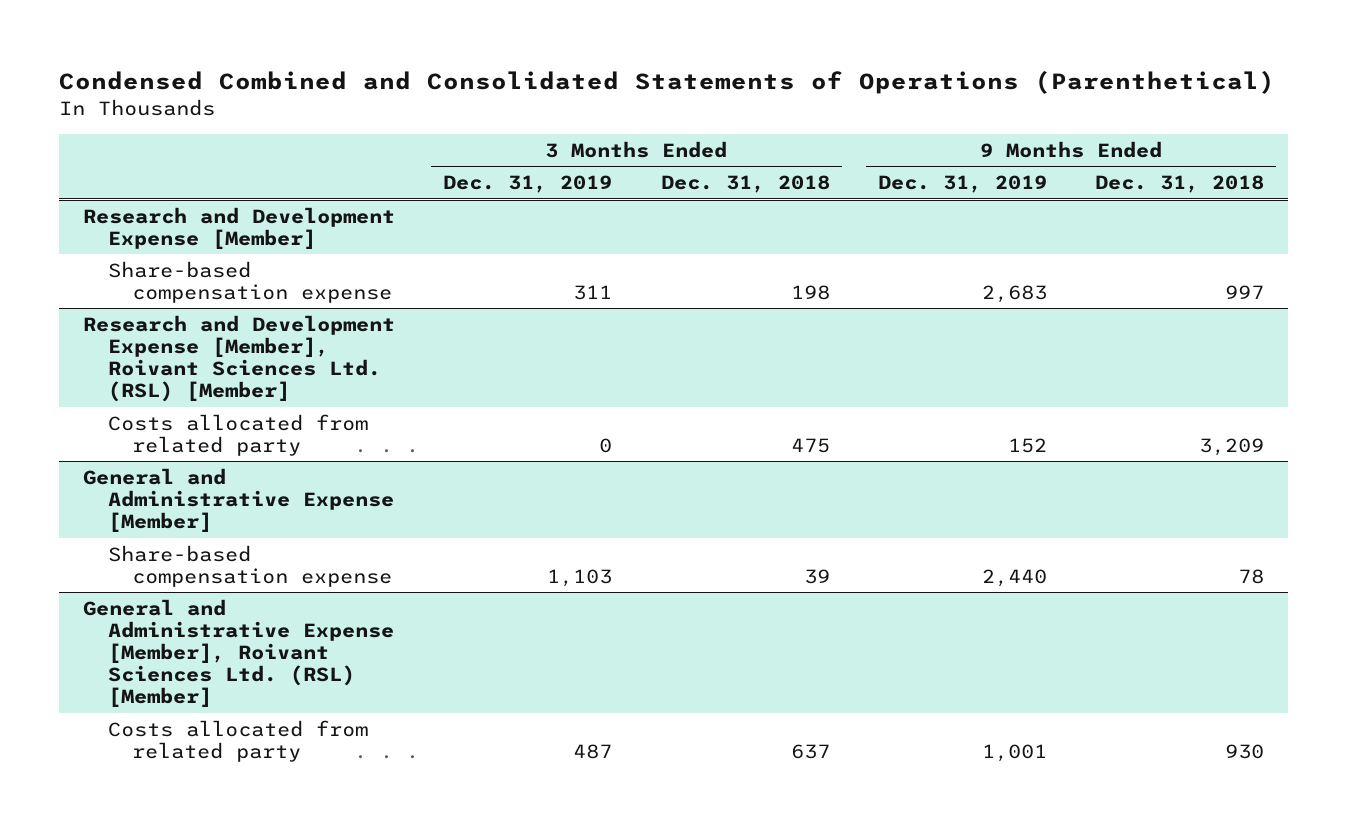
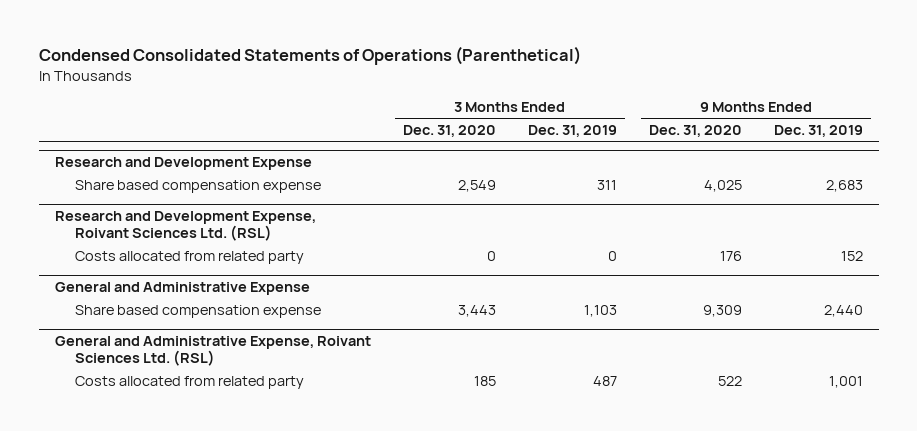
[59,69,1276,94] Condensed Combined and Consolidated Statements of Operations (Parenthetical) -> [38,46,581,66] Condensed Consolidated Statements of Operations (Parenthetical)
[660,175,830,194] Dec. 31, 2018 -> none
[1094,175,1264,194] Dec. 31, 2018 -> none
none -> [402,125,496,138] Dec. 31, 2020
none -> [648,125,742,138] Dec. 31, 2020
[83,206,396,249] Research and Development Expense [Member] -> [54,157,312,171] Research and Development Expense
[107,260,393,303] Share-based compensation expense -> [75,179,322,193] Share based compensation expense
[83,314,396,403] Research and Development Expense [Member], Roivant Sciences Ltd. (RSL) [Member] -> [54,211,316,241] Research and Development Expense, Roivant Sciences Ltd. (RSL)
[83,467,394,532] General and Administrative Expense [Member] -> [54,282,310,296] General and Administrative Expense
[107,544,393,587] Share-based compensation expense -> [75,304,322,318] Share based compensation expense
[83,598,394,708] General and Administrative Expense [Member], Roivant Sciences Ltd. (RSL) [Member] -> [54,336,371,366] General and Administrative Expense, Roivant Sciences Ltd. (RSL)

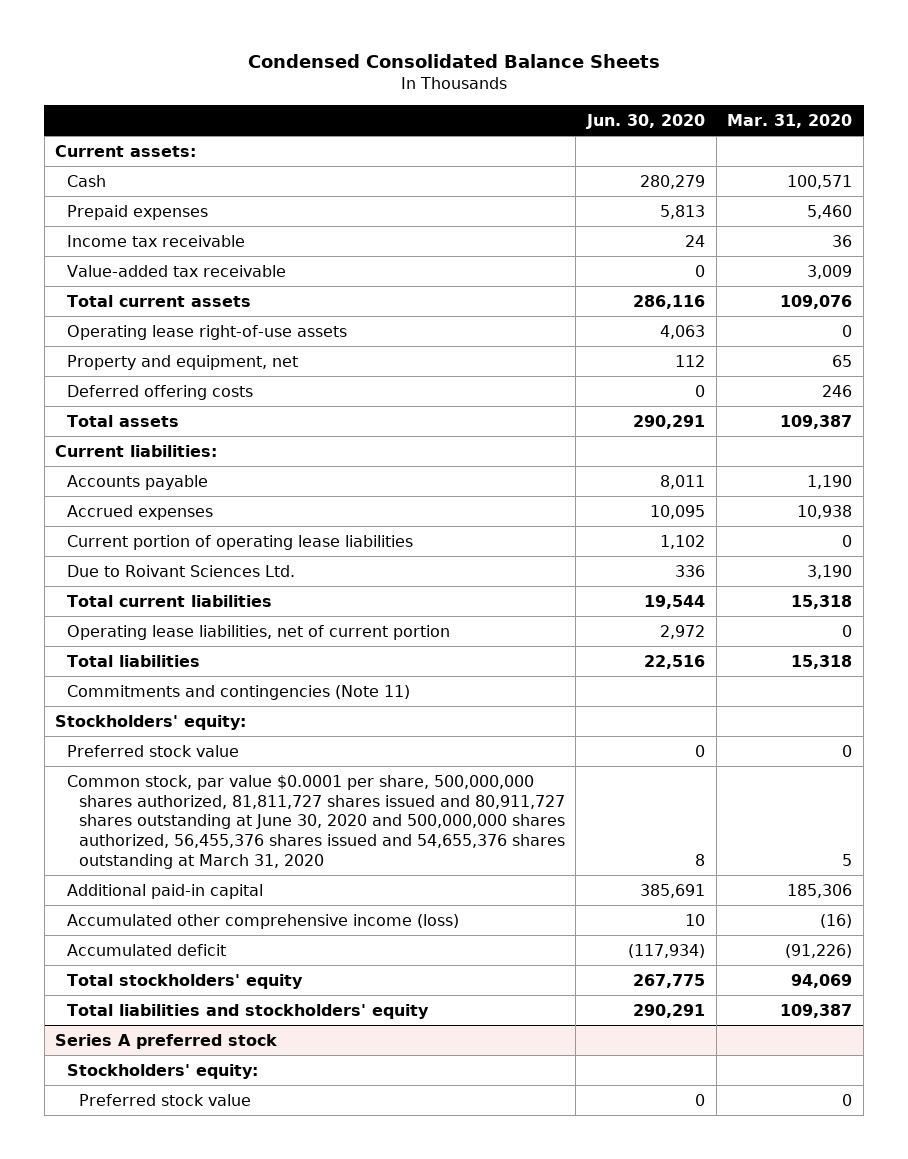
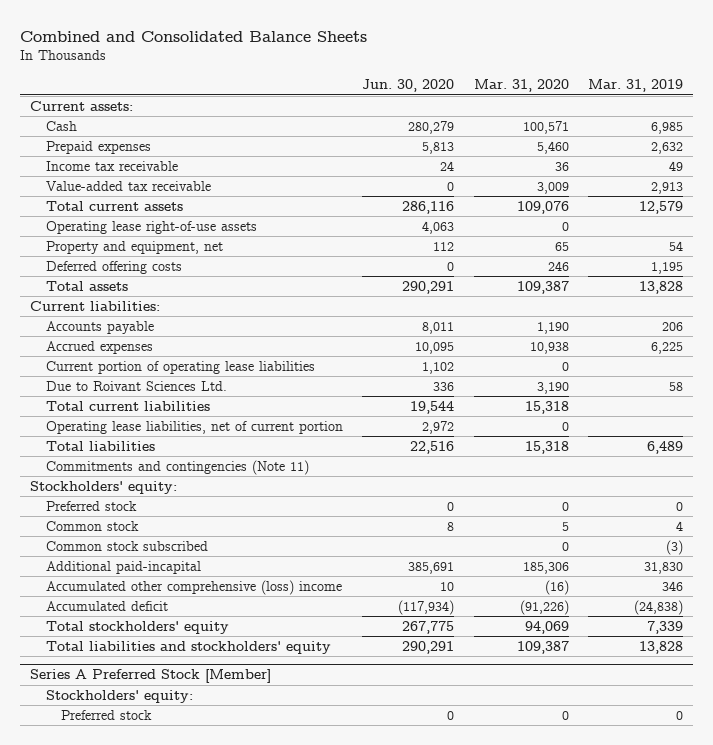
[247,54,660,69] Condensed Consolidated Balance Sheets -> [19,30,367,42] Combined and Consolidated Balance Sheets
none -> [588,79,684,93] Mar. 31, 2019
[66,744,239,757] Preferred stock value -> [45,501,137,512] Preferred stock
[66,774,565,869] Common stock, par value $0.0001 per share, 500,000,000 shares authorized, 81,811,727 shares issued and 80,911,727 shares outstanding at June 30, 2020 and 500,000,000 shares authorized, 56,455,376 shares issued and 54,655,376 shares outstanding at March 31, 2020 -> [45,521,139,532] Common stock
none -> [45,541,208,552] Common stock subscribed
[66,883,263,899] Additional paid-in capital -> [45,561,201,575] Additional paid-incapital
[66,913,459,929] Accumulated other comprehensive income (loss) -> [45,580,342,596] Accumulated other comprehensive (loss) income
[55,1033,278,1049] Series A preferred stock -> [29,669,271,684] Series A Preferred Stock [Member]
[78,1093,251,1106] Preferred stock value -> [61,710,153,721] Preferred stock

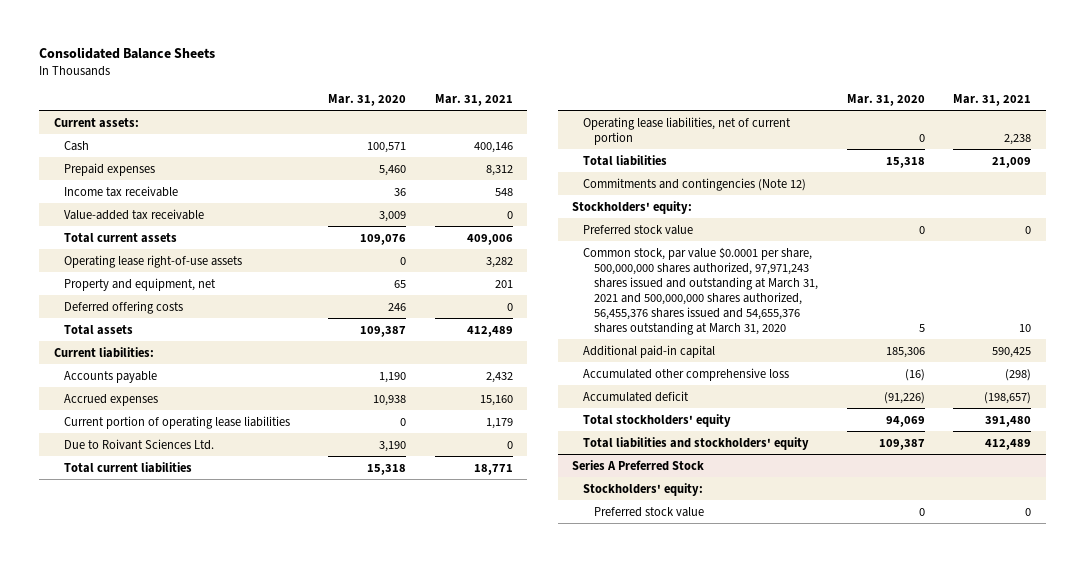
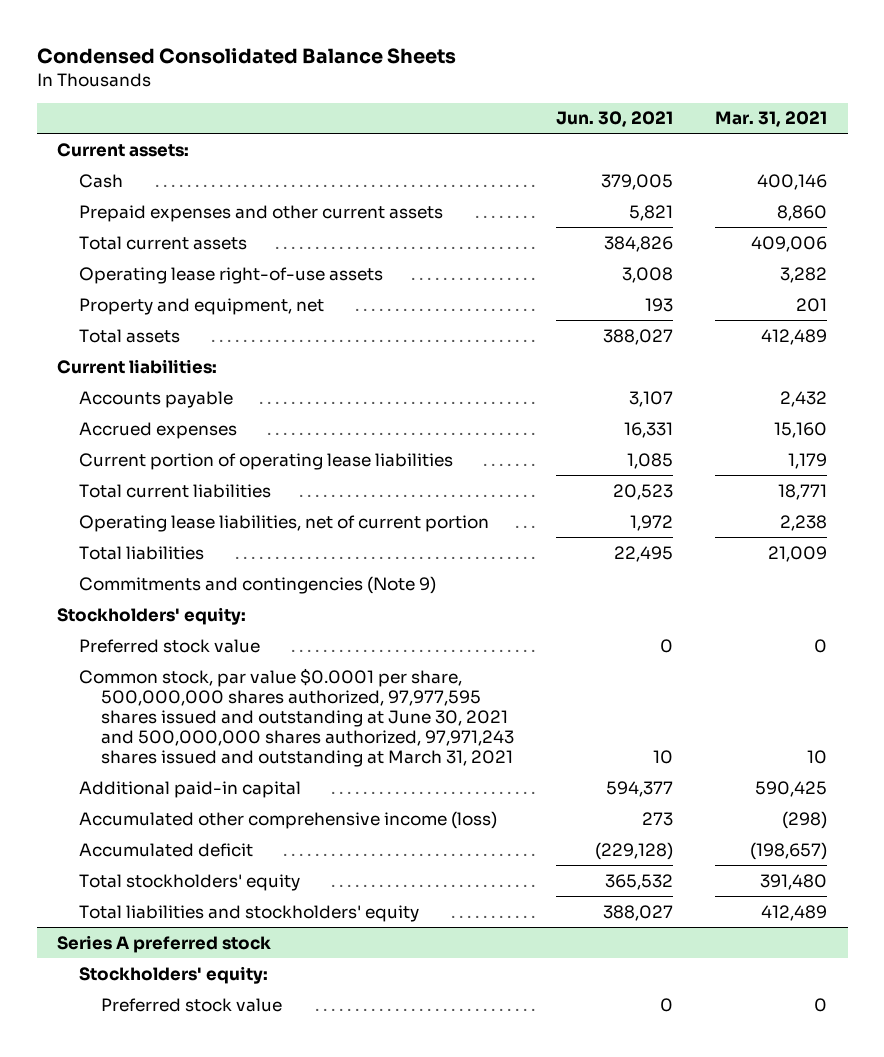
[39,47,216,60] Consolidated Balance Sheets -> [36,47,456,64] Condensed Consolidated Balance Sheets
[327,93,406,106] Mar. 31, 2020 -> none
none -> [556,111,674,128] Jun. 30, 2021
[64,185,179,197] Income tax receivable -> none
[64,208,205,220] Value-added tax receivable -> none
[64,162,156,176] Prepaid expenses -> [79,204,444,222] Prepaid expenses and other current assets
[485,164,513,176] 8,312 -> [776,204,827,221] 8,860
[64,300,184,314] Deferred offering costs -> none
[64,438,215,450] Due to Roivant Sciences Ltd. -> none
[583,177,807,191] Commitments and contingencies (Note 12) -> [79,575,437,594] Commitments and contingencies (Note 9)
[583,246,818,335] Common stock, par value $0.0001 per share, 500,000,000 shares authorized, 97,971,243 shares issued and outstanding at March 31, 2021 and 500,000,000 shares authorized, 56,455,376 shares issued and 54,655,376 shares outstanding at March 31, 2020 -> [79,667,515,768] Common stock, par value $0.0001 per share, 500,000,000 shares authorized, 97,977,595 shares issued and outstanding at June 30, 2021 and 500,000,000 shares authorized, 97,971,243 shares issued and outstanding at March 31, 2021
[583,367,790,381] Accumulated other comprehensive loss -> [79,810,498,829] Accumulated other comprehensive income (loss)
[572,459,705,471] Series A Preferred Stock -> [57,934,272,953] Series A preferred stock

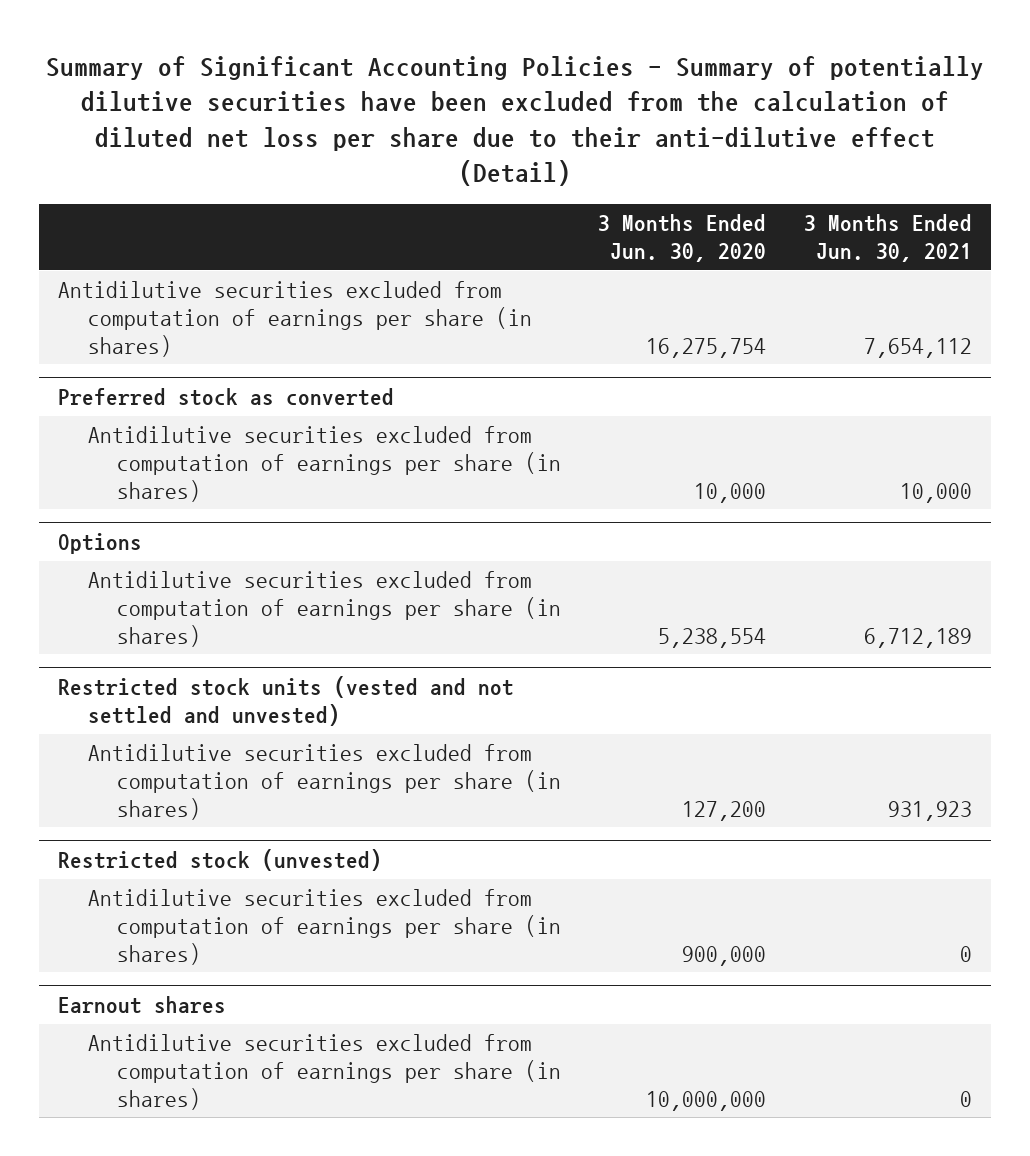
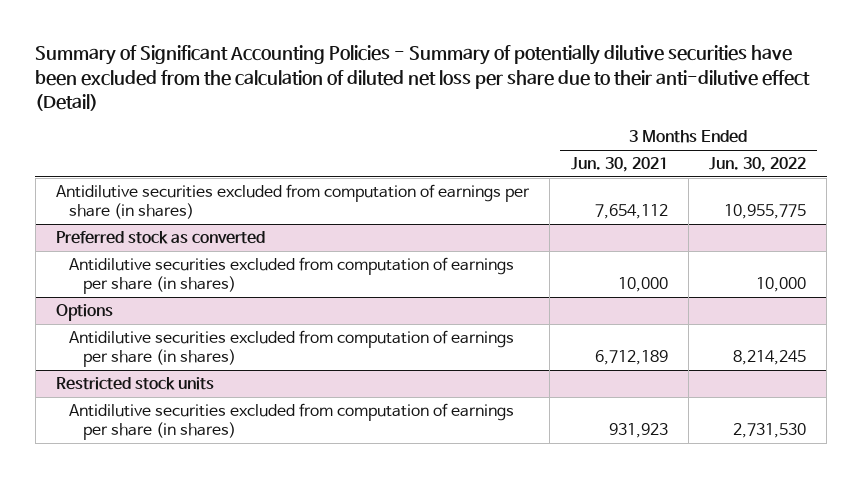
[598,214,767,263] 3 Months Ended Jun. 30, 2020 -> none
none -> [709,156,807,172] Jun. 30, 2022
[58,676,515,726] Restricted stock units (vested and not settled and unvested) -> [56,376,215,390] Restricted stock units
[58,849,383,872] Restricted stock (unvested) -> none
[87,889,561,965] Antidilutive securities excluded from computation of earnings per share (in shares) -> none
[58,996,227,1015] Earnout shares -> none
[87,1034,561,1110] Antidilutive securities excluded from computation of earnings per share (in shares) -> none

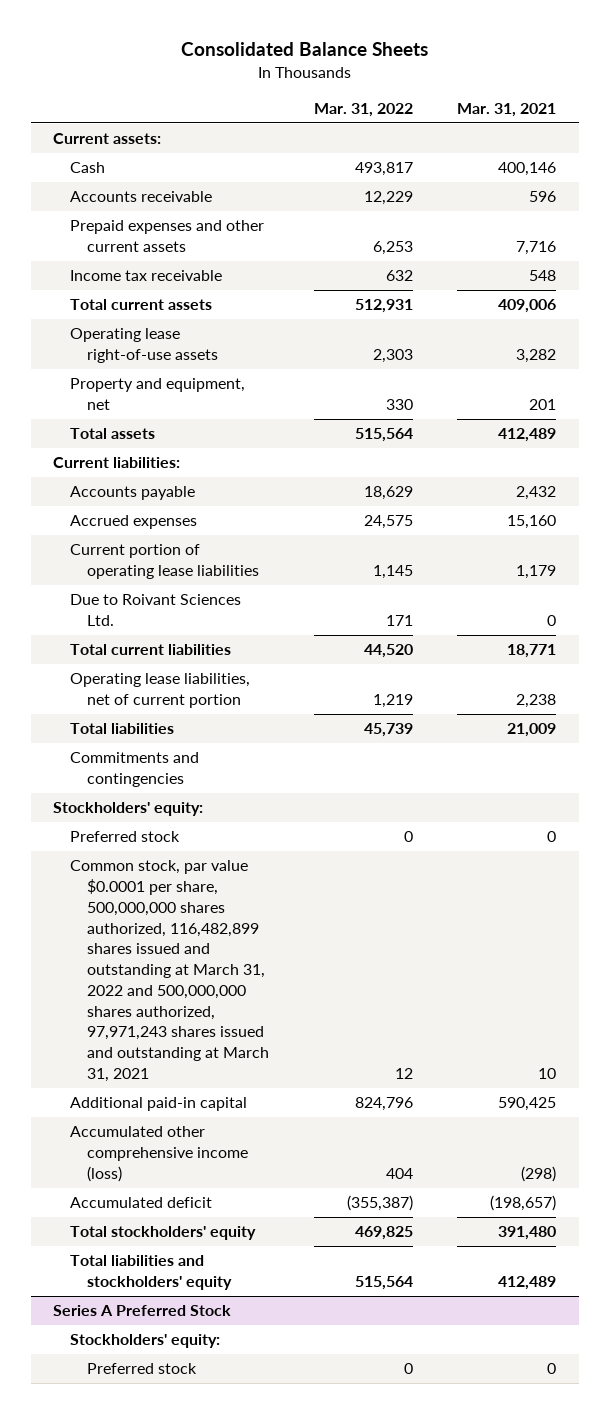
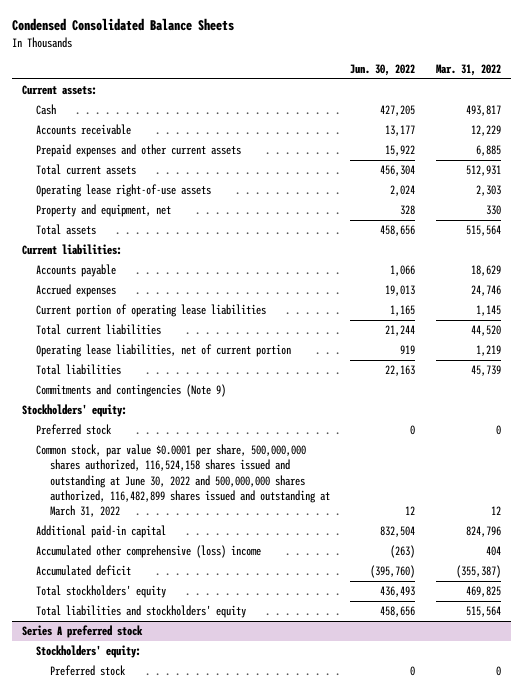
[180,41,428,56] Consolidated Balance Sheets -> [11,18,234,32] Condensed Consolidated Balance Sheets
[457,103,557,118] Mar. 31, 2021 -> none
none -> [350,63,416,76] Jun. 30, 2022
[69,270,222,282] Income tax receivable -> none
[372,241,413,256] 6,253 -> [475,145,501,157] 6,885
[363,515,413,530] 24,575 -> [470,285,501,297] 24,746
[69,594,241,627] Due to Roivant Sciences Ltd. -> none
[69,752,199,788] Commitments and contingencies -> [35,384,226,398] Commitments and contingencies (Note 9)
[69,860,269,1083] Common stock, par value $0.0001 per share, 500,000,000 shares authorized, 116,482,899 shares issued and outstanding at March 31, 2022 and 500,000,000 shares authorized, 97,971,243 shares issued and outstanding at March 31, 2021 -> [35,444,330,518] Common stock, par value $0.0001 per share, 500,000,000 shares authorized, 116,524,158 shares issued and outstanding at June 30, 2022 and 500,000,000 shares authorized, 116,482,899 shares issued and outstanding at March 31, 2022
[69,1126,248,1182] Accumulated other comprehensive income (loss) -> [35,545,261,559] Accumulated other comprehensive (loss) income
[53,1305,232,1317] Series A Preferred Stock -> [22,625,144,639] Series A preferred stock

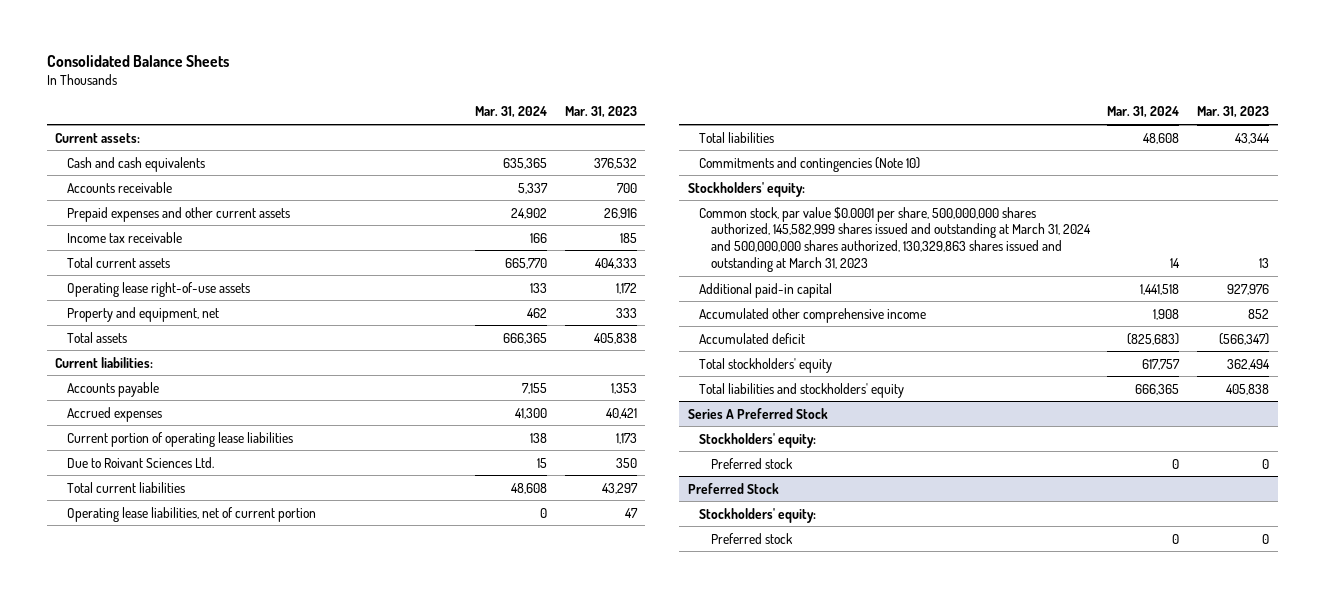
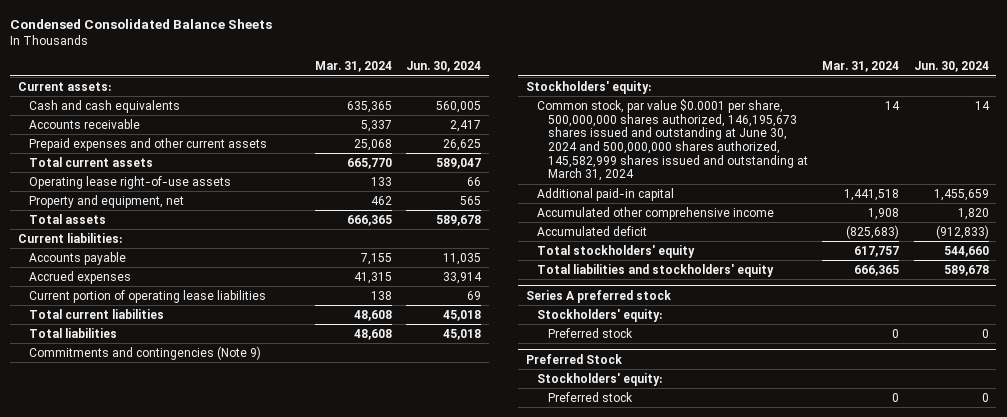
[46,55,229,68] Consolidated Balance Sheets -> [10,18,273,29] Condensed Consolidated Balance Sheets
[564,106,637,119] Mar. 31, 2023 -> none
none -> [406,61,482,73] Jun. 30, 2024
[67,231,183,243] Income tax receivable -> none
[511,207,548,219] 24,902 -> [353,138,392,151] 25,068
[515,407,548,419] 41,300 -> [353,271,392,284] 41,315
[67,456,215,468] Due to Roivant Sciences Ltd. -> none
[67,506,317,522] Operating lease liabilities, net of current portion -> none
[699,156,921,172] Commitments and contingencies (Note 10) -> [28,345,261,360] Commitments and contingencies (Note 9)
[699,206,1092,272] Common stock, par value $0.0001 per share, 500,000,000 shares authorized, 145,582,999 shares issued and outstanding at March 31, 2024 and 500,000,000 shares authorized, 130,329,863 shares issued and outstanding at March 31, 2023 -> [536,98,808,182] Common stock, par value $0.0001 per share, 500,000,000 shares authorized, 146,195,673 shares issued and outstanding at June 30, 2024 and 500,000,000 shares authorized, 145,582,999 shares issued and outstanding at March 31, 2024
[687,407,828,419] Series A Preferred Stock -> [525,289,671,303] Series A preferred stock

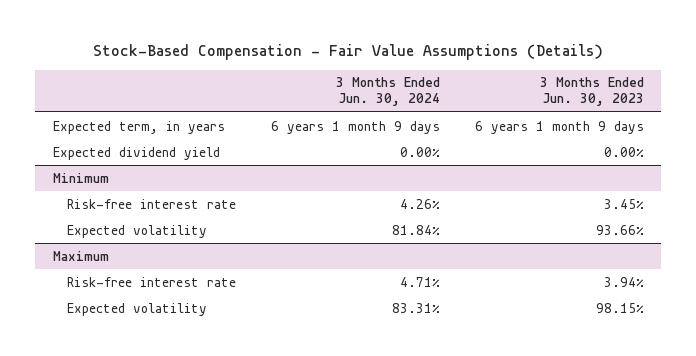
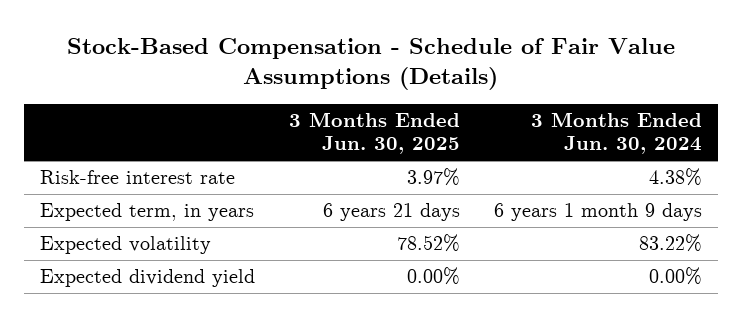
[93,44,604,61] Stock-Based Compensation - Fair Value Assumptions (Details) -> [67,38,676,91] Stock-Based Compensation - Schedule of Fair Value Assumptions (Details)
[539,77,644,107] 3 Months Ended Jun. 30, 2023 -> none
none -> [289,112,461,155] 3 Months Ended Jun. 30, 2025
none -> [40,170,236,185] Risk-free interest rate
none -> [40,236,212,255] Expected volatility
[52,172,109,183] Minimum -> none
[67,198,237,209] Risk-free interest rate -> none
[67,224,208,238] Expected volatility -> none
[52,250,109,261] Maximum -> none
[67,276,237,287] Risk-free interest rate -> none
[67,302,208,316] Expected volatility -> none

